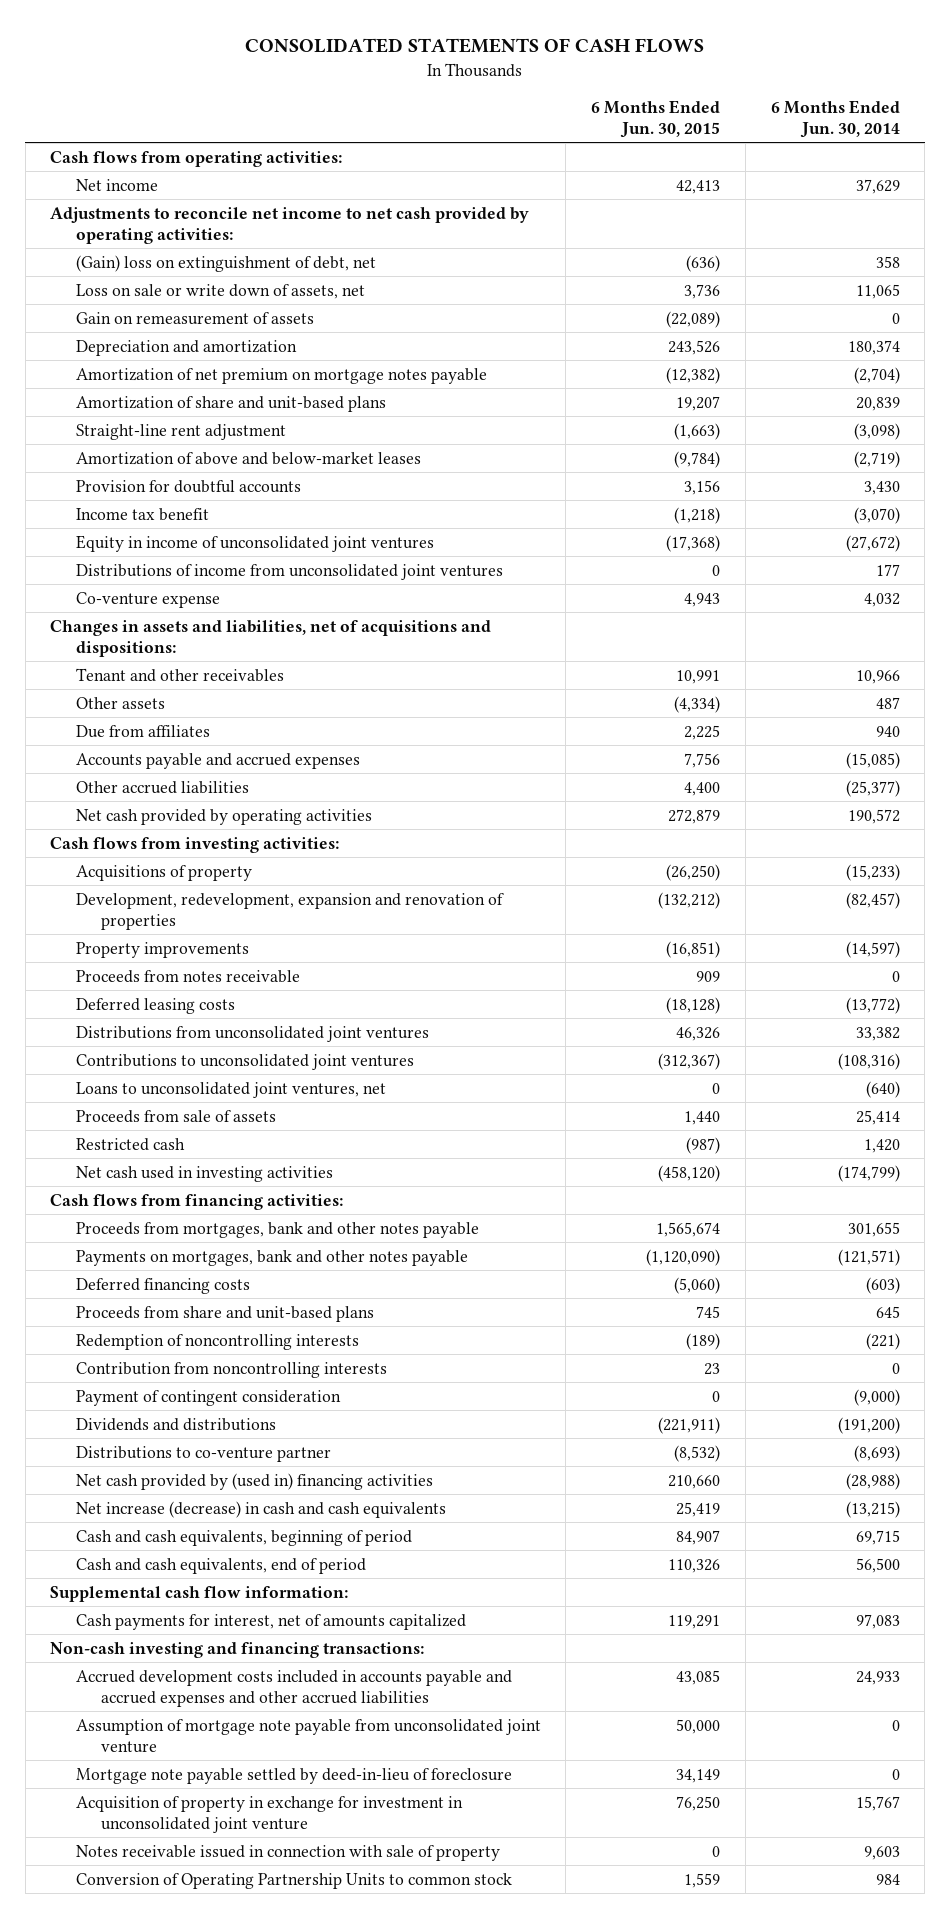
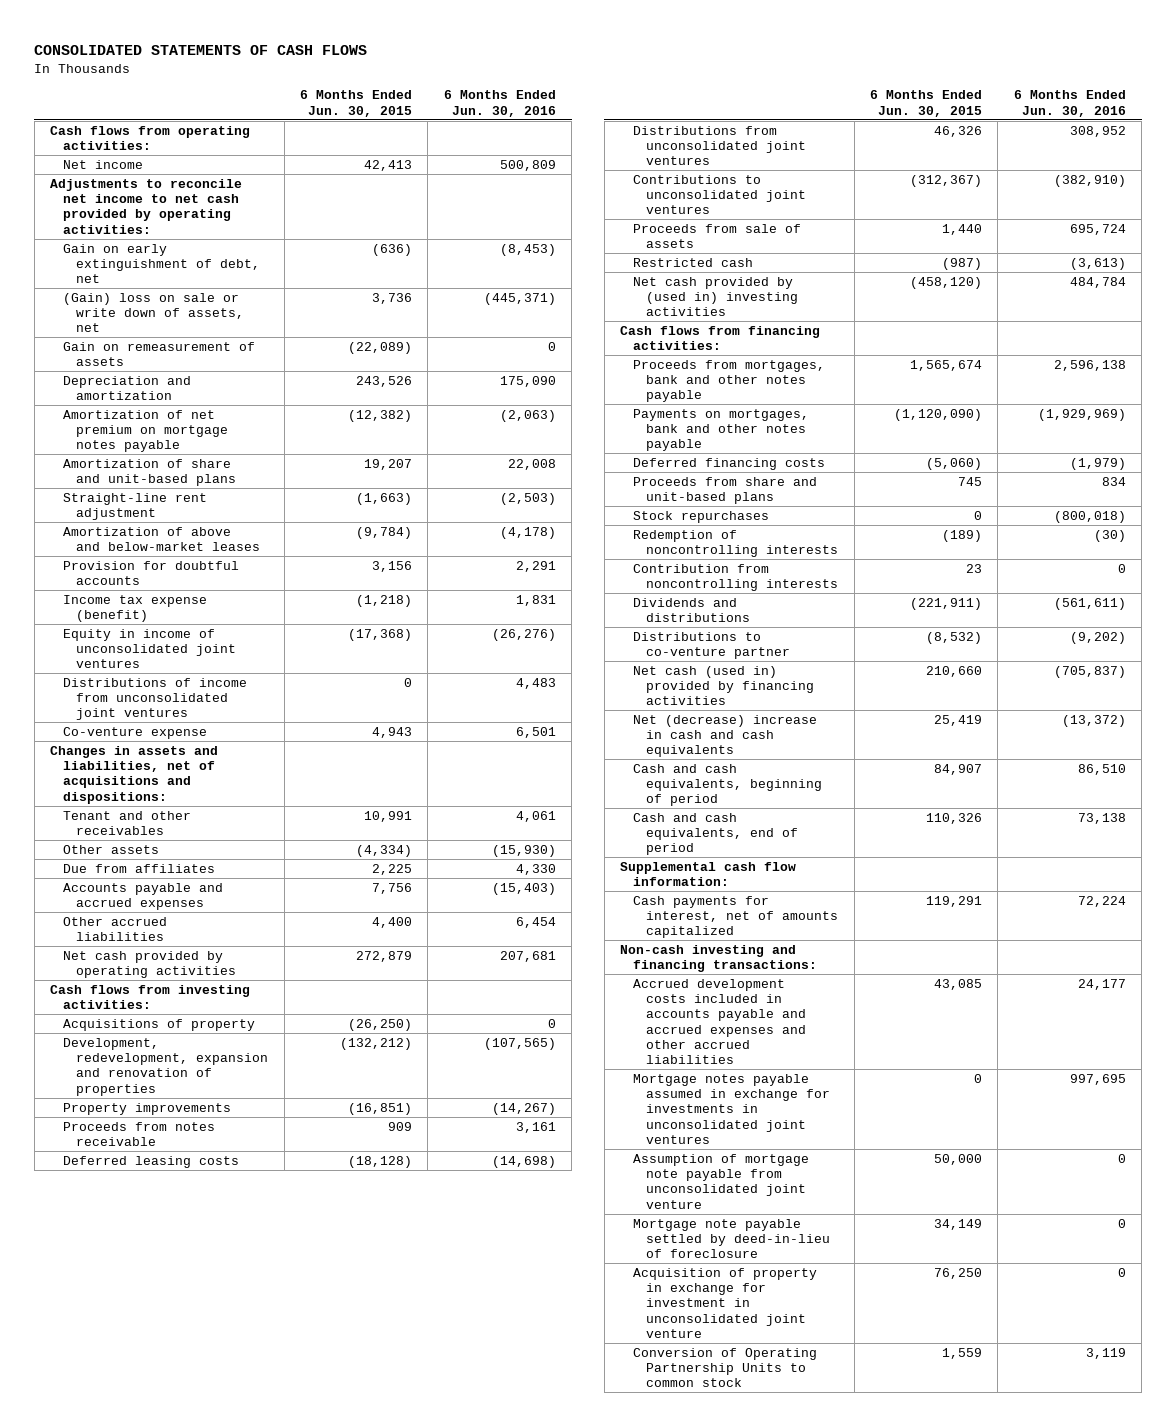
[770,100,900,139] 6 Months Ended Jun. 30, 2014 -> none
none -> [443,90,556,117] 6 Months Ended Jun. 30, 2016
[75,254,376,272] (Gain) loss on extinguishment of debt, net -> [63,243,261,284] Gain on early extinguishment of debt, net
[75,283,365,299] Loss on sale or write down of assets, net -> [63,292,245,333] (Gain) loss on sale or write down of assets, net
[75,507,209,521] Income tax benefit -> [63,594,208,622] Income tax expense (benefit)
[75,1081,386,1098] Loans to unconsolidated joint ventures, net -> none
[75,1165,333,1182] Net cash used in investing activities -> [633,276,799,317] Net cash provided by (used in) investing activities
none -> [633,510,770,523] Stock repurchases
[75,1389,341,1406] Payment of contingent consideration -> none
[75,1472,433,1490] Net cash provided by (used in) financing activities -> [633,665,815,706] Net cash (used in) provided by financing activities
[75,1500,446,1518] Net increase (decrease) in cash and cash equivalents -> [633,714,818,758] Net (decrease) increase in cash and cash equivalents
none -> [633,1073,831,1145] Mortgage notes payable assumed in exchange for investments in unconsolidated joint ventures
[75,1844,500,1861] Notes receivable issued in connection with sale of property -> none

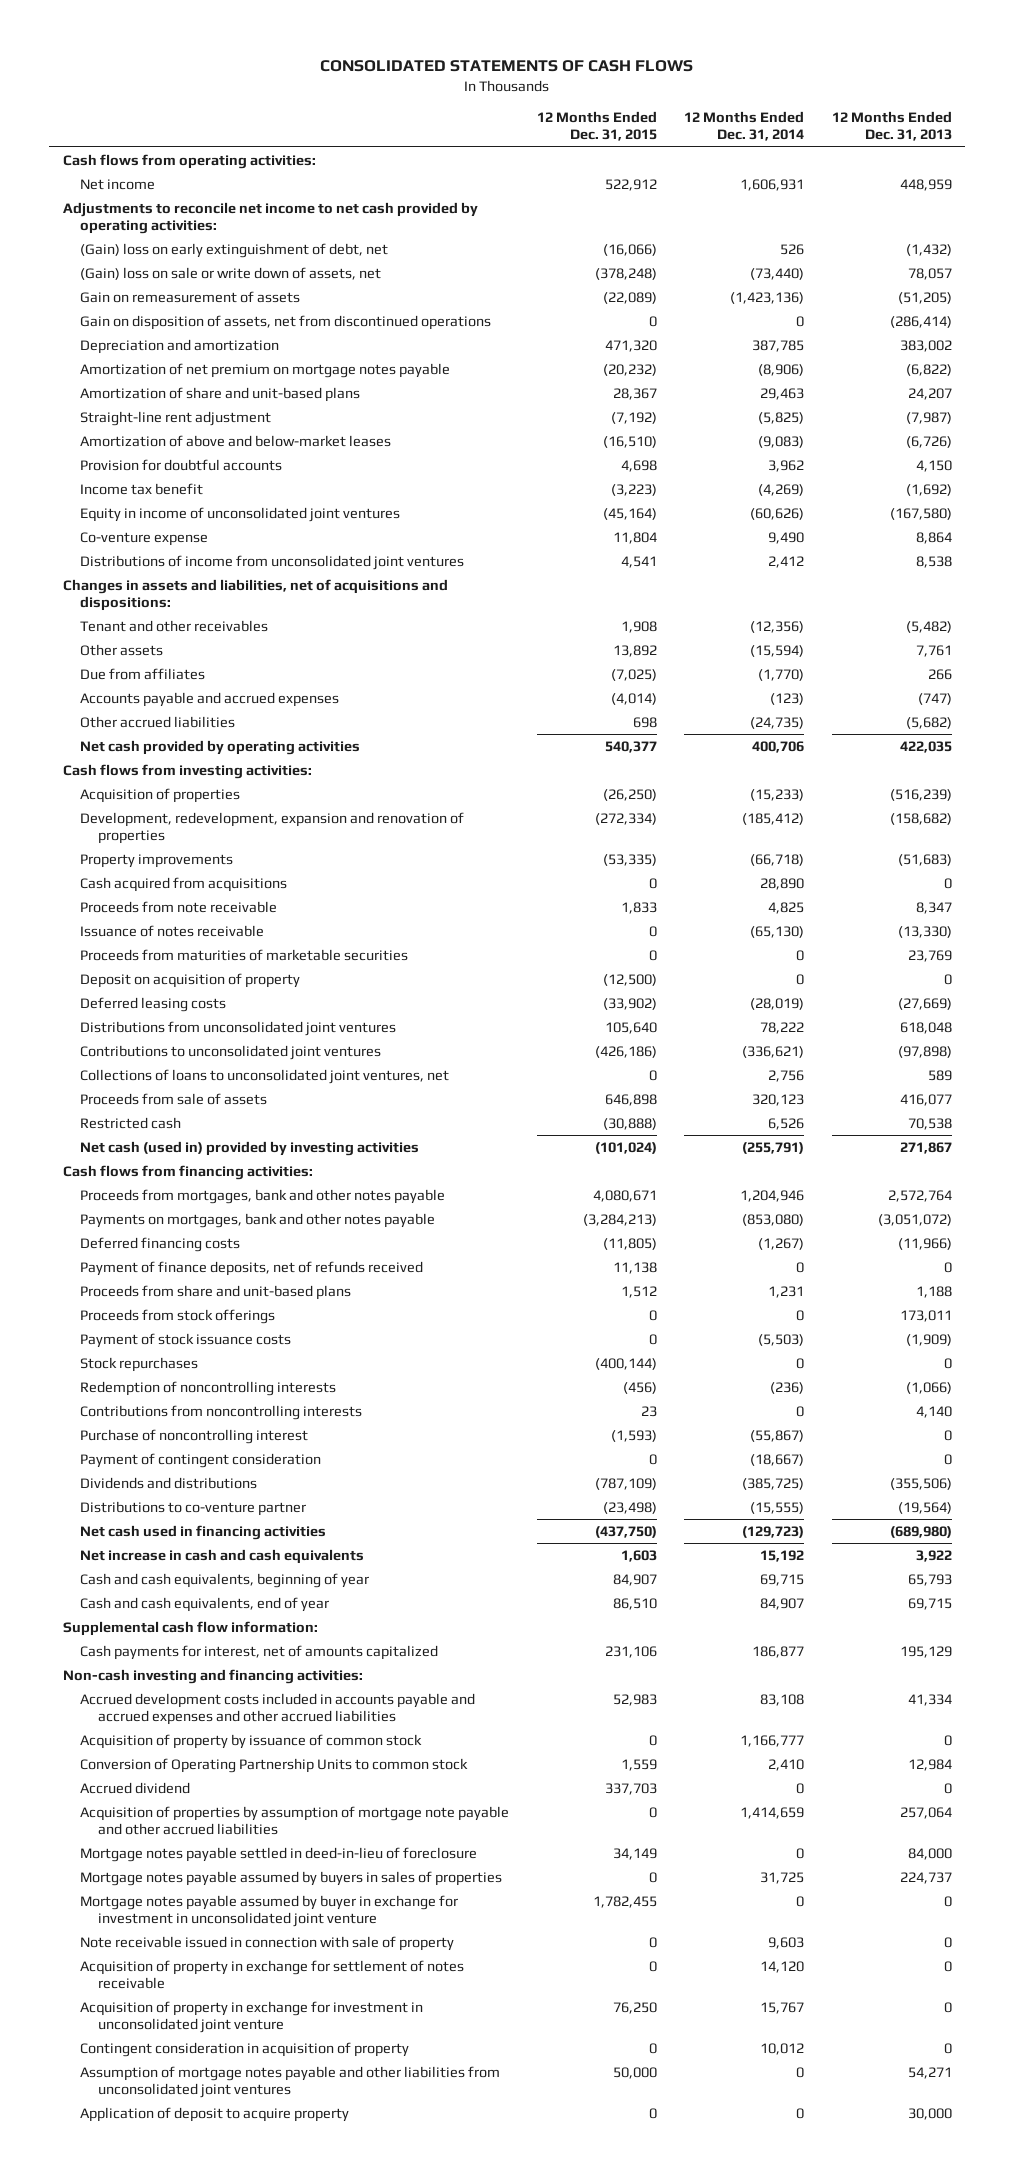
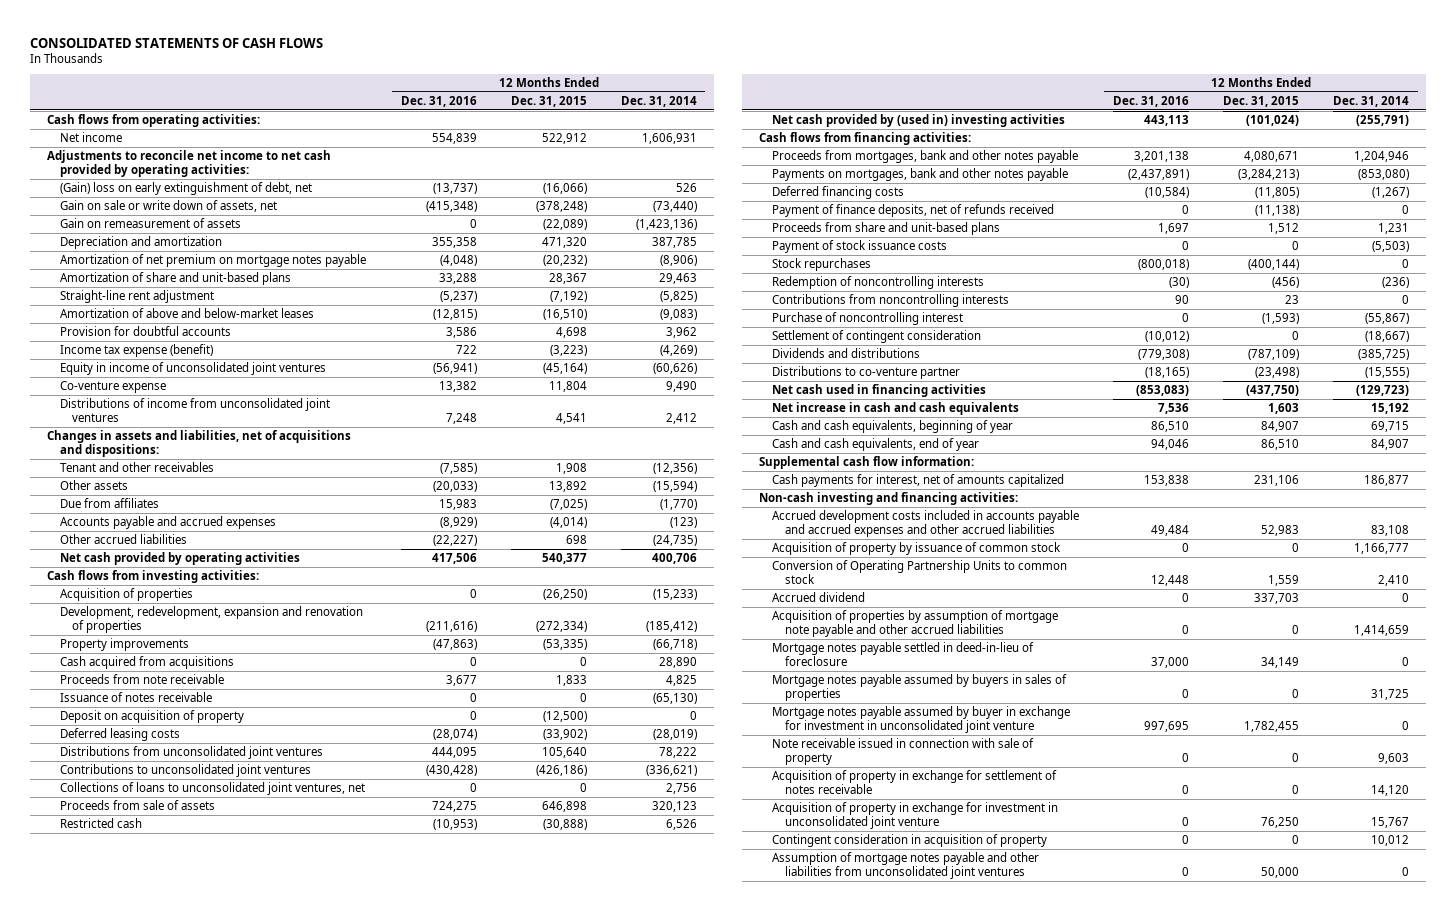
[831,111,952,142] 12 Months Ended Dec. 31, 2013 -> none
none -> [400,95,477,107] Dec. 31, 2016
[80,266,382,280] (Gain) loss on sale or write down of assets, net -> [59,199,277,212] Gain on sale or write down of assets, net
[80,314,492,330] Gain on disposition of assets, net from discontinued operations -> none
[80,482,204,495] Income tax benefit -> [59,343,213,357] Income tax expense (benefit)
[80,948,409,961] Proceeds from maturities of marketable securities -> none
[80,1140,420,1156] Net cash (used in) provided by investing activities -> [771,113,1065,127] Net cash provided by (used in) investing activities
[612,1261,657,1274] 11,138 -> [1254,204,1299,216] (11,138)
[80,1308,276,1324] Proceeds from stock offerings -> none
[80,1452,322,1468] Payment of contingent consideration -> [771,329,981,343] Settlement of contingent consideration
[80,2106,350,2122] Application of deposit to acquire property -> none

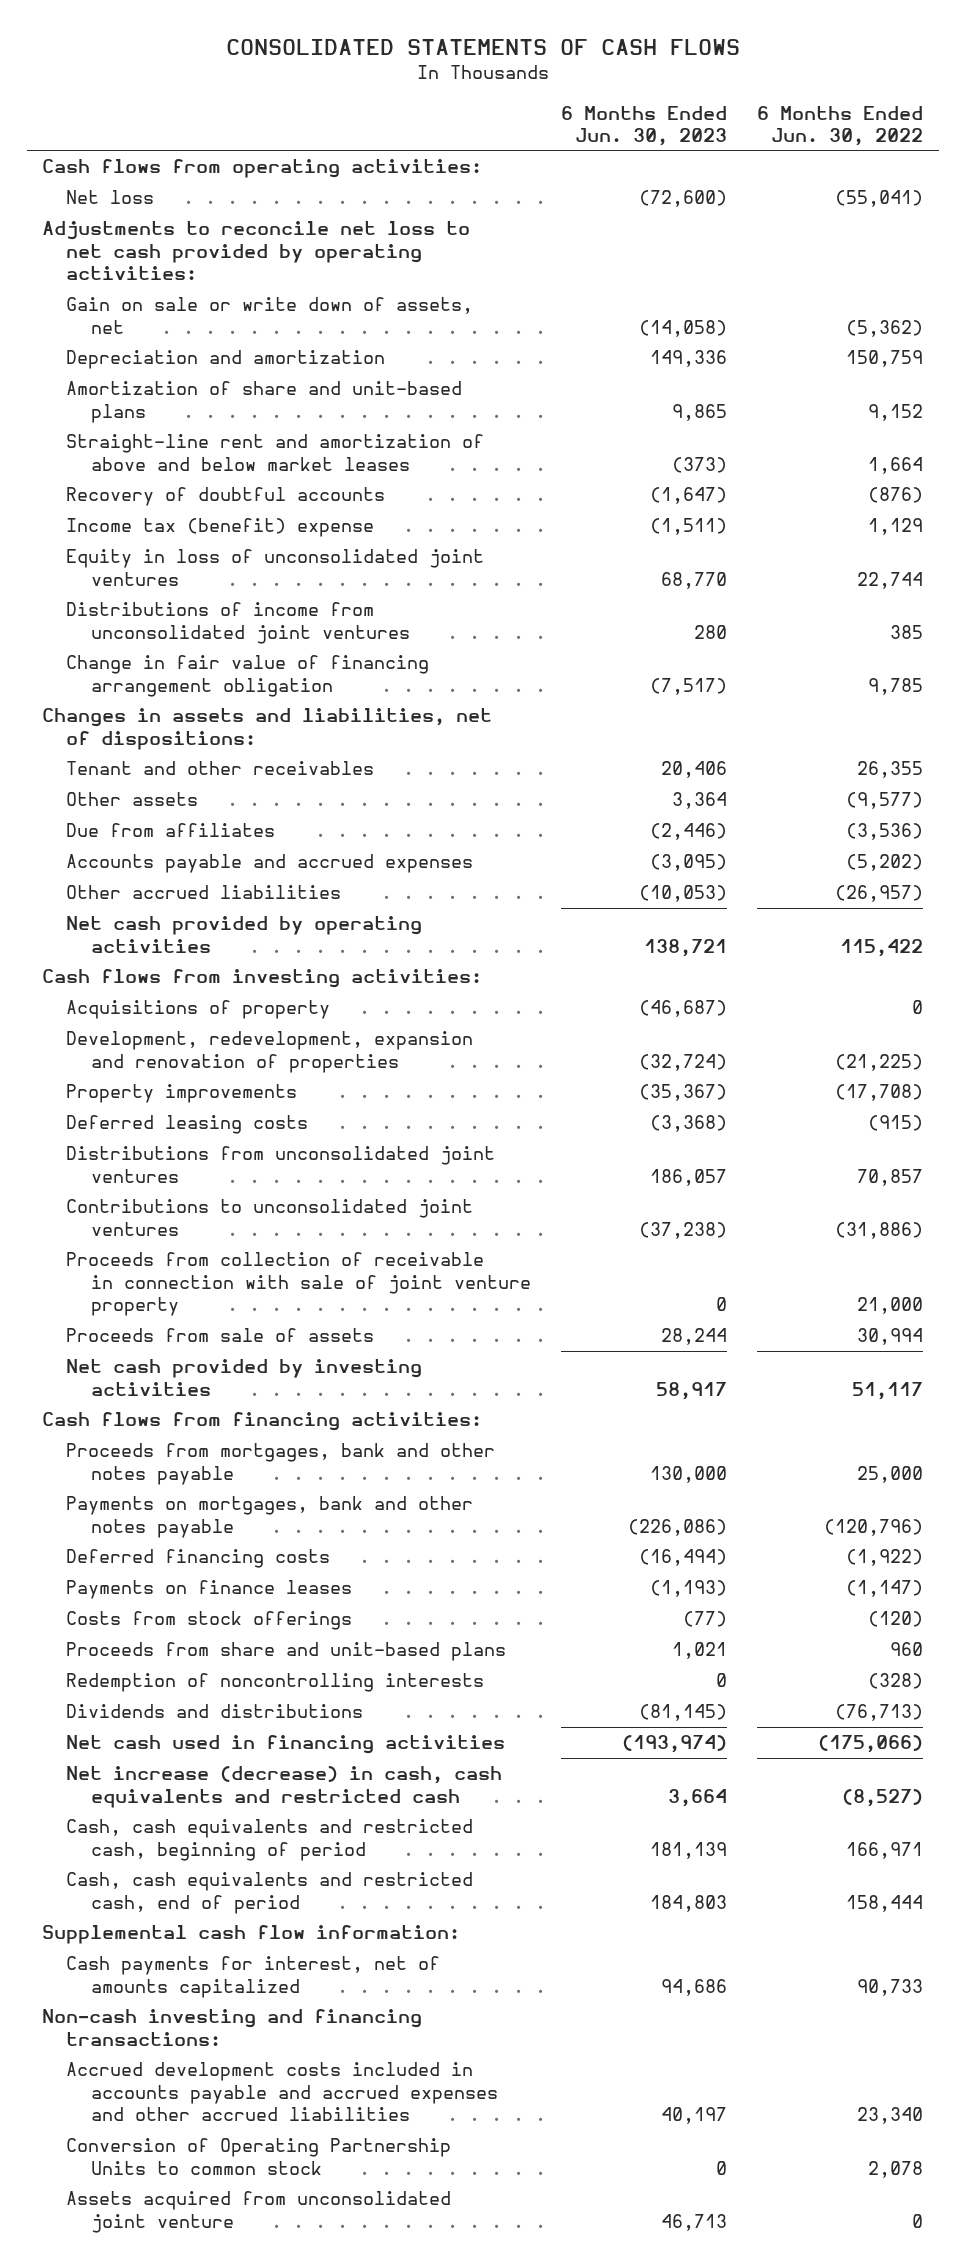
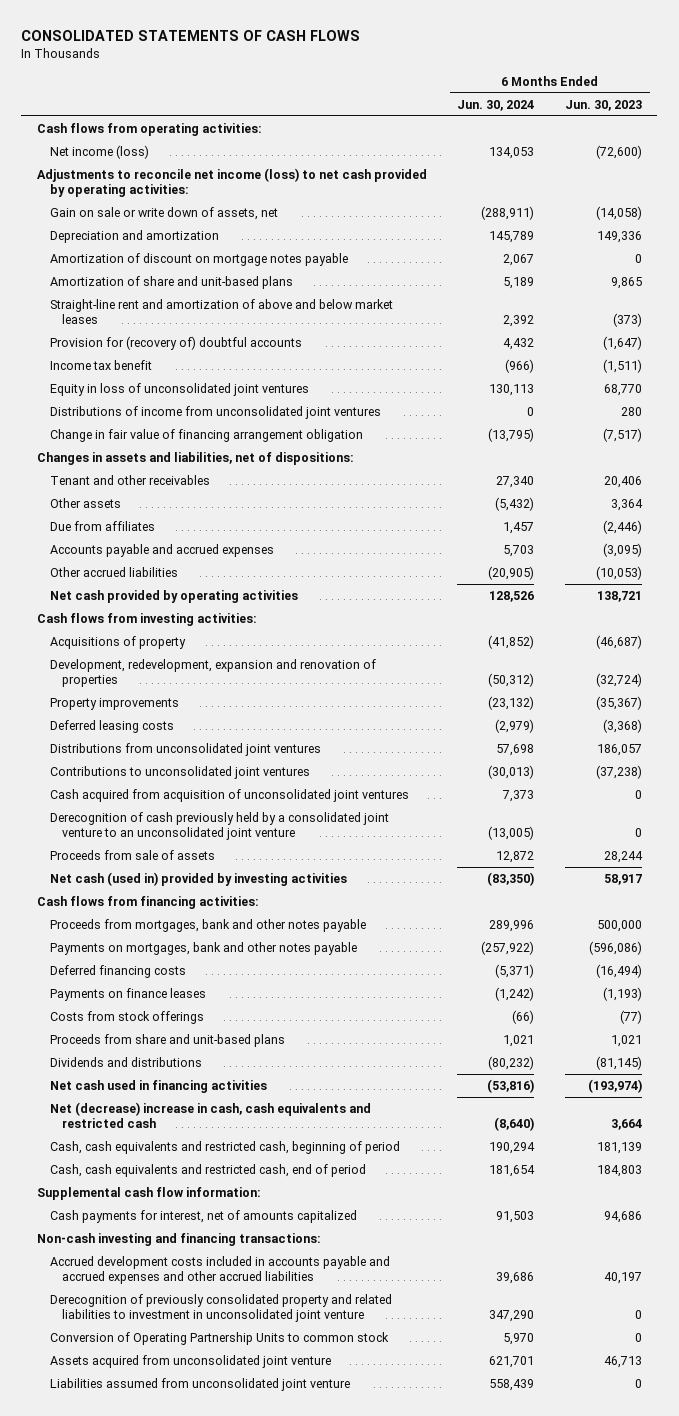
[757,105,924,146] 6 Months Ended Jun. 30, 2022 -> none
none -> [457,99,535,111] Jun. 30, 2024
[66,190,155,205] Net loss -> [49,144,149,159] Net income (loss)
[41,221,470,280] Adjustments to reconcile net loss to net cash provided by operating activities: -> [36,167,427,197] Adjustments to reconcile net income (loss) to net cash provided by operating activities:
none -> [49,252,348,266] Amortization of discount on mortgage notes payable
[66,487,386,507] Recovery of doubtful accounts -> [49,335,302,350] Provision for (recovery of) doubtful accounts
[66,518,375,538] Income tax (benefit) expense -> [49,359,152,370] Income tax benefit
[66,1252,531,1316] Proceeds from collection of receivable in connection with sale of joint venture property -> none
none -> [49,788,409,802] Cash acquired from acquisition of unconsolidated joint ventures
none -> [49,811,389,840] Derecognition of cash previously held by a consolidated joint venture to an unconsolidated joint venture
[66,1359,423,1396] Net cash provided by investing activities -> [49,871,347,886] Net cash (used in) provided by investing activities
[650,1465,728,1483] 130,000 -> [597,919,643,932] 500,000
[628,1518,728,1536] (226,086) -> [589,940,643,955] (596,086)
[66,1673,485,1693] Redemption of noncontrolling interests -> none
[66,1766,503,1808] Net increase (decrease) in cash, cash equivalents and restricted cash -> [49,1101,371,1128] Net (decrease) increase in cash, cash equivalents and restricted cash
none -> [49,1293,392,1322] Derecognition of previously consolidated property and related liabilities to investment in unconsolidated joint venture
none -> [49,1377,350,1391] Liabilities assumed from unconsolidated joint venture

